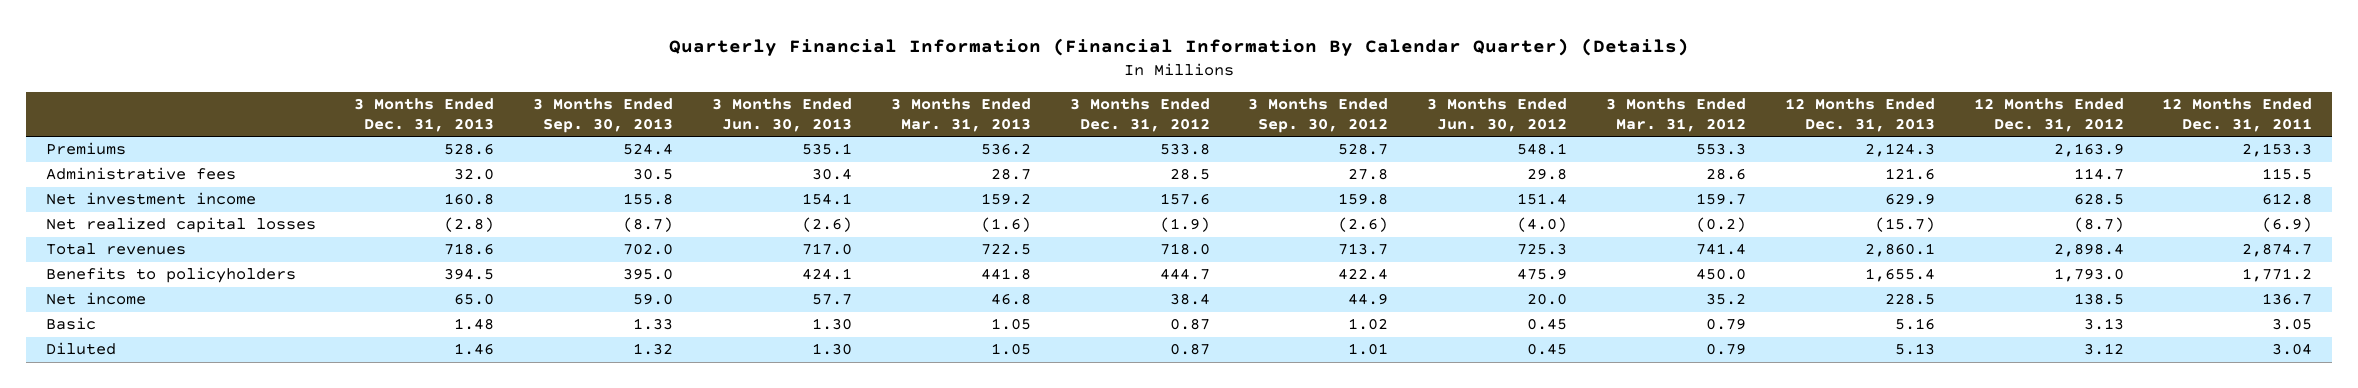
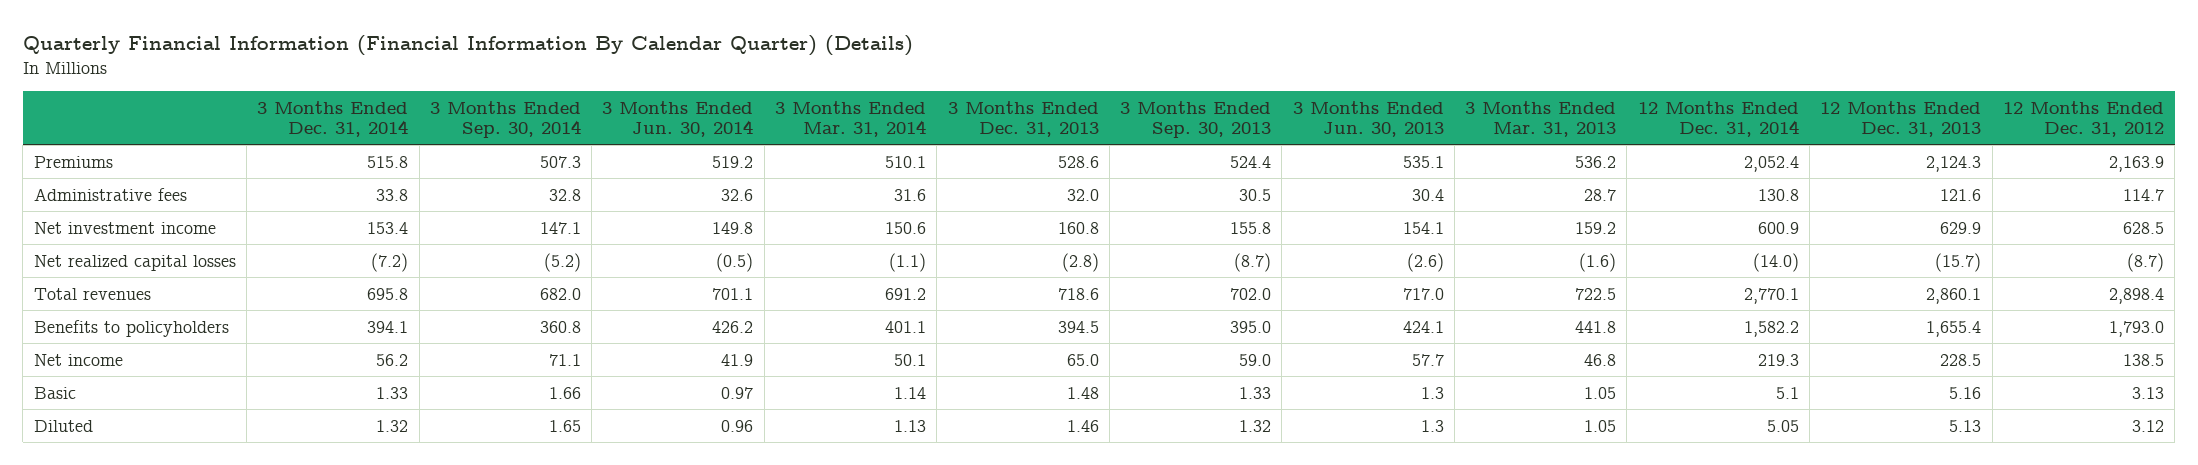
[1069,98,1210,132] 3 Months Ended Dec. 31, 2012 -> none
[1248,98,1389,133] 3 Months Ended Sep. 30, 2012 -> none
[1427,98,1568,132] 3 Months Ended Jun. 30, 2012 -> none
[1606,98,1747,132] 3 Months Ended Mar. 31, 2012 -> none
[2162,98,2313,132] 12 Months Ended Dec. 31, 2011 -> none
none -> [257,100,409,137] 3 Months Ended Dec. 31, 2014
none -> [429,100,581,138] 3 Months Ended Sep. 30, 2014
none -> [602,100,754,137] 3 Months Ended Jun. 30, 2014
none -> [774,100,926,137] 3 Months Ended Mar. 31, 2014
none -> [1637,100,1799,137] 12 Months Ended Dec. 31, 2014
[812,318,853,331] 1.30 -> [1420,386,1444,399] 1.3
[812,343,853,356] 1.30 -> [1420,419,1444,432] 1.3

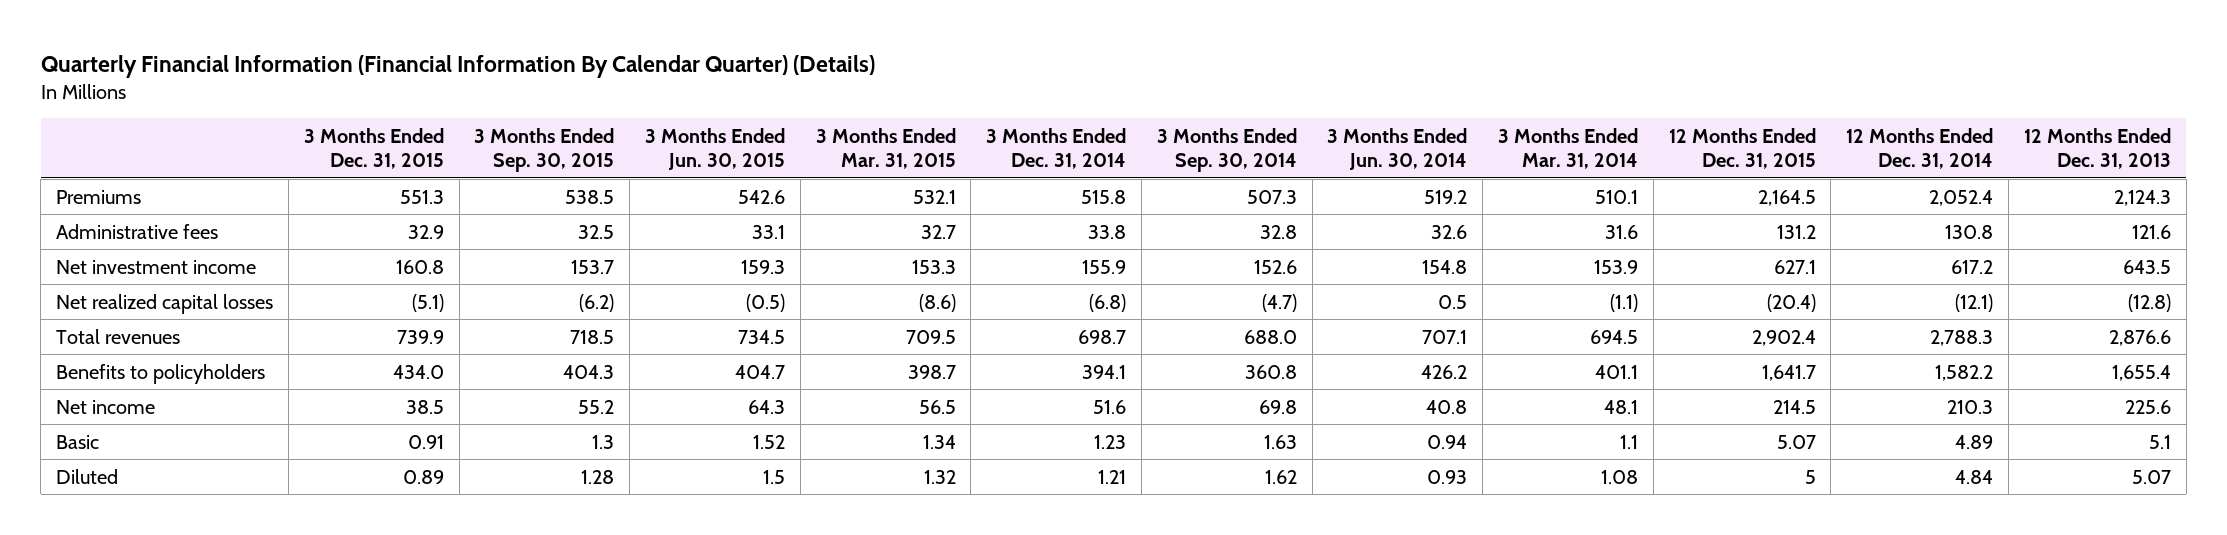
[947,100,1099,137] 3 Months Ended Dec. 31, 2013 -> none
[1120,100,1272,138] 3 Months Ended Sep. 30, 2013 -> none
[1292,100,1444,137] 3 Months Ended Jun. 30, 2013 -> none
[1465,100,1617,137] 3 Months Ended Mar. 31, 2013 -> none
[2002,100,2164,137] 12 Months Ended Dec. 31, 2012 -> none
none -> [303,128,444,170] 3 Months Ended Dec. 31, 2015
none -> [474,128,615,173] 3 Months Ended Sep. 30, 2015
none -> [644,128,785,171] 3 Months Ended Jun. 30, 2015
none -> [815,128,956,170] 3 Months Ended Mar. 31, 2015
none -> [1668,128,1816,170] 12 Months Ended Dec. 31, 2015
[367,221,409,234] 153.4 -> [1082,259,1127,274] 155.9
[539,221,581,234] 147.1 -> [1253,259,1297,274] 152.6
[712,221,754,234] 149.8 -> [1422,259,1468,274] 154.8
[884,221,926,234] 150.6 -> [1594,259,1639,274] 153.9
[1757,221,1799,234] 600.9 -> [1951,259,1994,274] 617.2
[1940,221,1982,234] 629.9 -> [2122,259,2171,274] 643.5
[371,252,409,272] (7.2) -> [1089,293,1127,312] (6.8)
[543,252,581,272] (5.2) -> [1261,293,1297,312] (4.7)
[716,252,754,272] (0.5) -> [1438,294,1468,309] 0.5
[1752,252,1799,272] (14.0) -> [1955,293,1994,312] (12.1)
[1935,252,1982,272] (15.7) -> [2127,293,2171,312] (12.8)
[367,287,409,300] 695.8 -> [1078,329,1127,344] 698.7
[539,287,581,300] 682.0 -> [1243,329,1297,344] 688.0
[712,287,754,300] 701.1 -> [1422,329,1468,344] 707.1
[884,287,926,300] 691.2 -> [1590,329,1639,344] 694.5
[1743,287,1799,304] 2,770.1 -> [1930,329,1994,346] 2,788.3
[1926,287,1982,304] 2,860.1 -> [2108,329,2171,346] 2,876.6
[376,353,409,366] 56.2 -> [1093,399,1127,414] 51.6
[548,353,581,366] 71.1 -> [1258,399,1297,414] 69.8
[721,353,754,366] 41.9 -> [1426,399,1468,414] 40.8
[893,353,926,366] 50.1 -> [1604,399,1639,414] 48.1
[1757,353,1799,366] 219.3 -> [1947,399,1994,414] 210.3
[1940,353,1982,366] 228.5 -> [2124,399,2171,414] 225.6
[376,386,409,399] 1.33 -> [1094,434,1127,449] 1.23
[548,386,581,399] 1.66 -> [1263,434,1297,449] 1.63
[721,386,754,399] 0.97 -> [1427,434,1468,449] 0.94
[893,386,926,399] 1.14 -> [1620,434,1639,449] 1.1
[1775,386,1799,399] 5.1 -> [1955,434,1994,449] 4.89
[1949,386,1982,399] 5.16 -> [2148,434,2171,449] 5.1
[376,419,409,432] 1.32 -> [1098,469,1127,484] 1.21
[548,419,581,432] 1.65 -> [1264,469,1297,484] 1.62
[721,419,754,432] 0.96 -> [1427,469,1468,484] 0.93
[893,419,926,432] 1.13 -> [1601,469,1639,484] 1.08
[1766,419,1799,432] 5.05 -> [1955,469,1994,484] 4.84
[1949,419,1982,432] 5.13 -> [2131,469,2171,484] 5.07

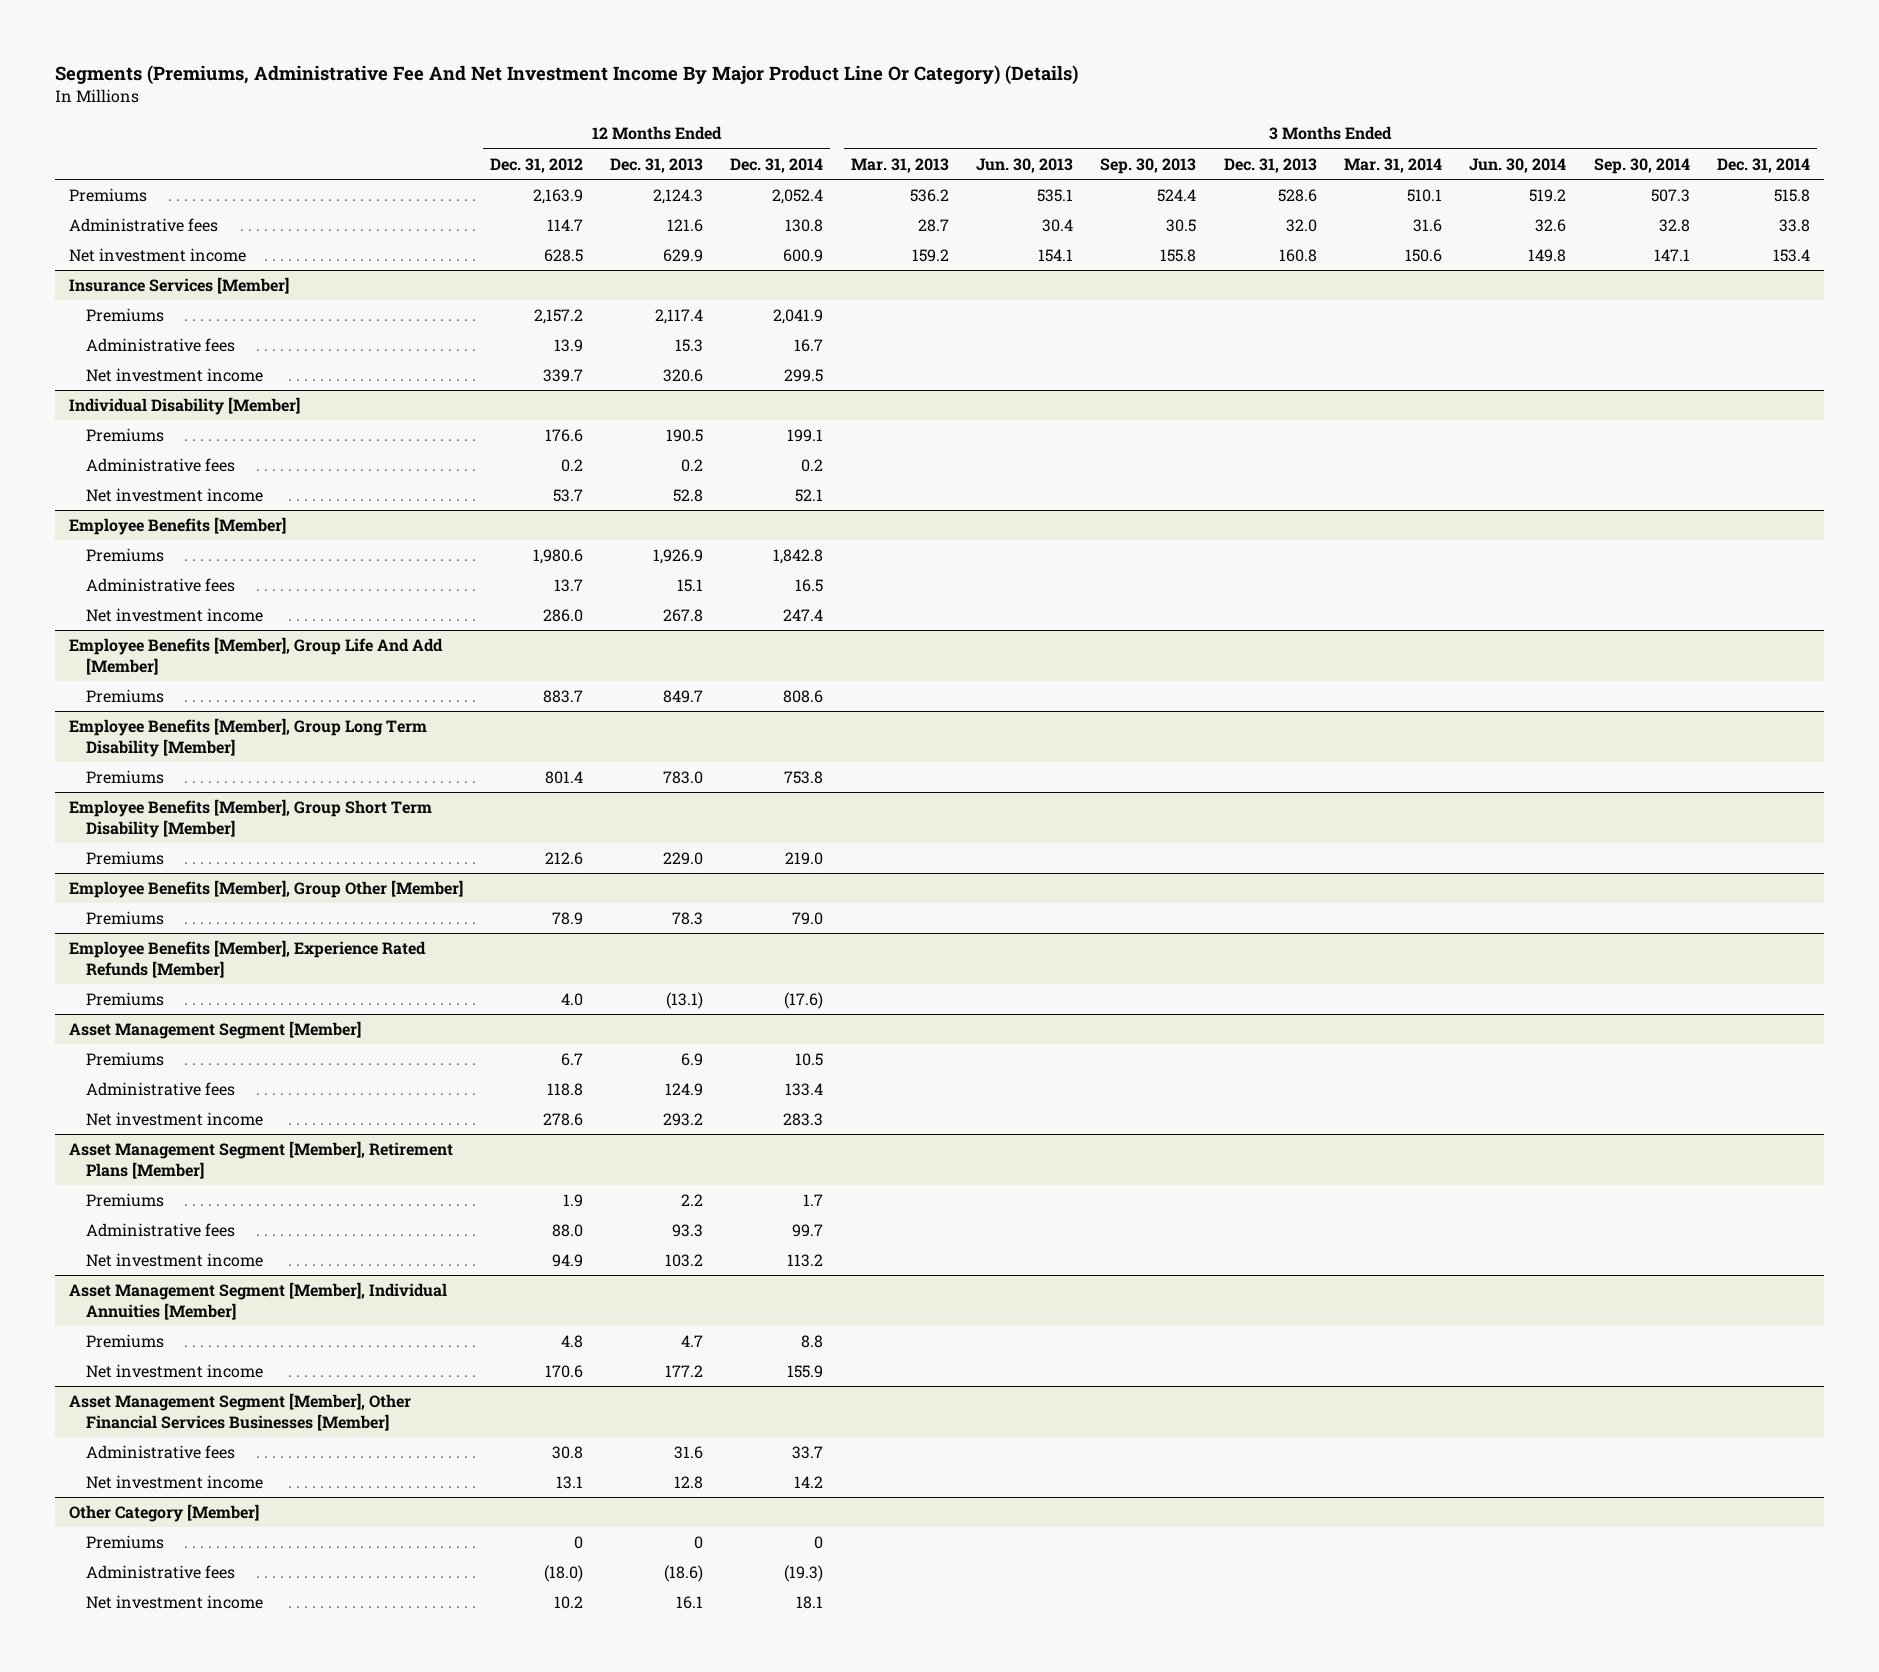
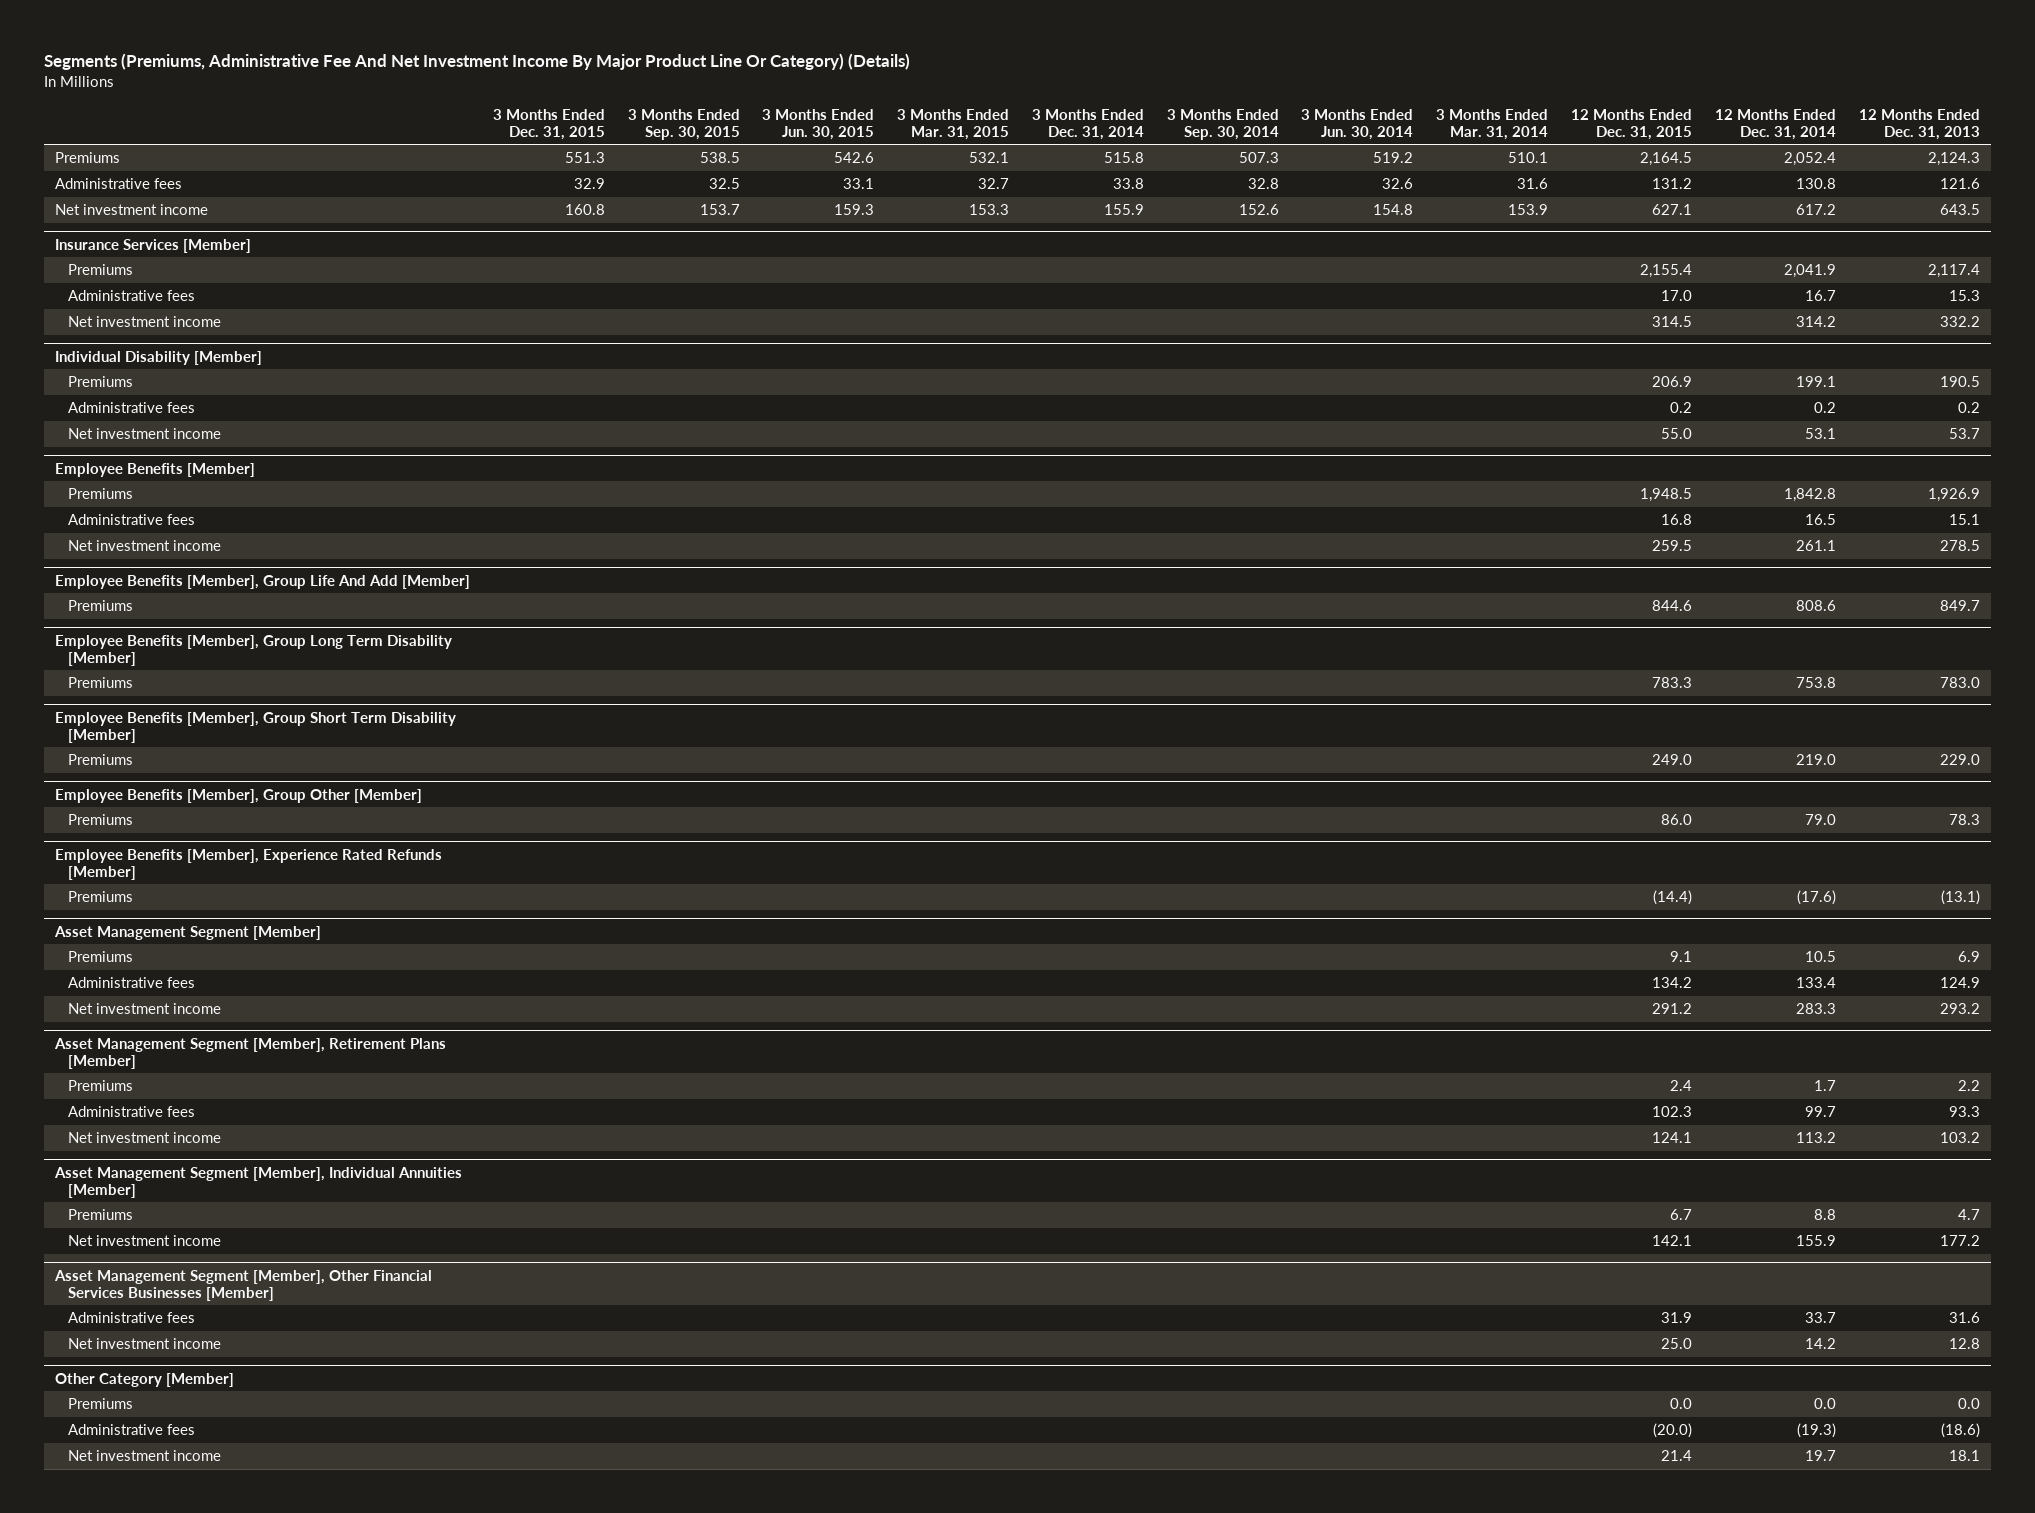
[489,157,583,173] Dec. 31, 2012 -> none
[850,157,949,173] Mar. 31, 2013 -> none
[976,157,1074,173] Jun. 30, 2013 -> none
[1100,157,1197,174] Sep. 30, 2013 -> none
[1223,157,1317,173] Dec. 31, 2013 -> none
none -> [492,108,605,140] 3 Months Ended Dec. 31, 2015
none -> [627,108,740,140] 3 Months Ended Sep. 30, 2015
none -> [762,108,875,140] 3 Months Ended Jun. 30, 2015
none -> [897,108,1010,140] 3 Months Ended Mar. 31, 2015
none -> [1570,108,1692,140] 12 Months Ended Dec. 31, 2015
[663,249,704,263] 629.9 -> [1939,204,1980,216] 643.5
[783,249,824,263] 600.9 -> [1795,204,1836,216] 617.2
[1405,249,1443,263] 150.6 -> [1508,204,1549,216] 153.9
[1528,249,1567,263] 149.8 -> [1373,204,1414,216] 154.8
[1653,249,1690,262] 147.1 -> [1238,204,1279,216] 152.6
[1773,249,1811,263] 153.4 -> [1103,204,1144,216] 155.9
[663,369,704,383] 320.6 -> [1939,316,1980,328] 332.2
[784,369,824,383] 299.5 -> [1795,316,1836,328] 314.2
[673,489,704,503] 52.8 -> [1948,428,1980,440] 53.7
[795,489,824,503] 52.1 -> [1804,428,1836,440] 53.1
[663,609,704,623] 267.8 -> [1939,540,1980,552] 278.5
[783,609,824,622] 247.4 -> [1795,540,1836,552] 261.1
[694,1536,704,1550] 0 -> [1957,1398,1980,1410] 0.0
[814,1536,824,1550] 0 -> [1813,1398,1836,1410] 0.0
[676,1596,704,1610] 16.1 -> [1948,1450,1980,1462] 18.1
[796,1596,824,1610] 18.1 -> [1804,1450,1836,1462] 19.7

